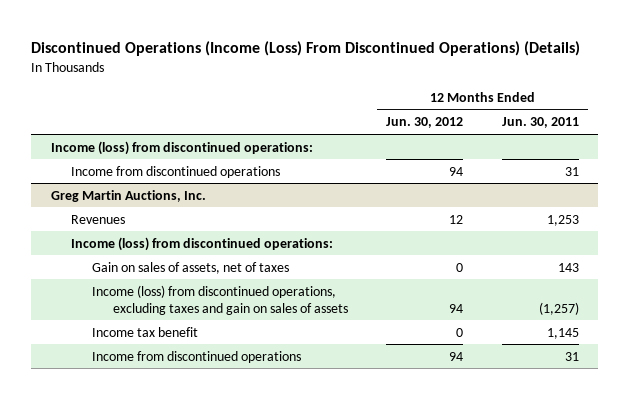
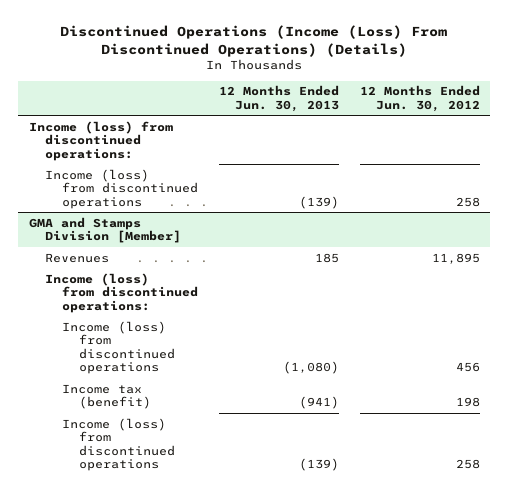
[501,117,579,129] Jun. 30, 2011 -> none
none -> [218,85,339,112] 12 Months Ended Jun. 30, 2013
[50,189,206,202] Greg Martin Auctions, Inc. -> none
[71,165,281,178] Income from discontinued operations -> [45,168,198,209] Income (loss) from discontinued operations
[449,166,464,176] 94 -> [455,196,480,207] 258
none -> [28,216,182,244] GMA and Stamps Division [Member]
[449,214,464,224] 12 -> [431,252,480,264] 11,895
[92,261,290,274] Gain on sales of assets, net of taxes -> none
[92,284,348,315] Income (loss) from discontinued operations, excluding taxes and gain on sales of assets -> [61,320,175,375] Income (loss) from discontinued operations
[449,303,464,313] 94 -> [455,362,480,373] 456
[92,326,199,337] Income tax benefit -> [61,383,151,410] Income tax (benefit)
[456,327,464,337] 0 -> [455,397,480,408] 198
[92,350,302,363] Income from discontinued operations -> [61,417,175,472] Income (loss) from discontinued operations
[449,351,464,361] 94 -> [455,459,480,470] 258

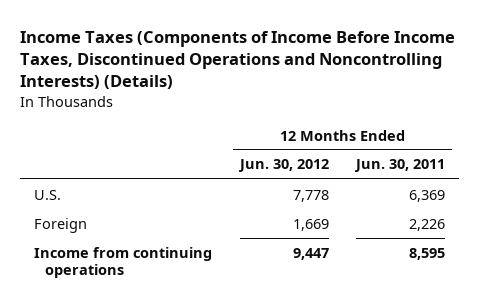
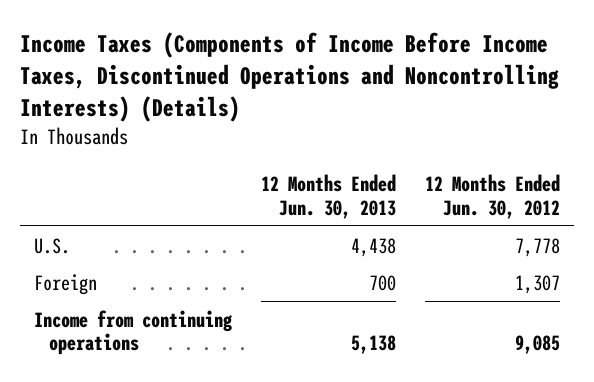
[354,159,446,173] Jun. 30, 2011 -> none
none -> [261,173,397,219] 12 Months Ended Jun. 30, 2013
[292,218,329,231] 1,669 -> [514,274,560,294] 1,307
[292,247,329,260] 9,447 -> [514,335,560,355] 9,085

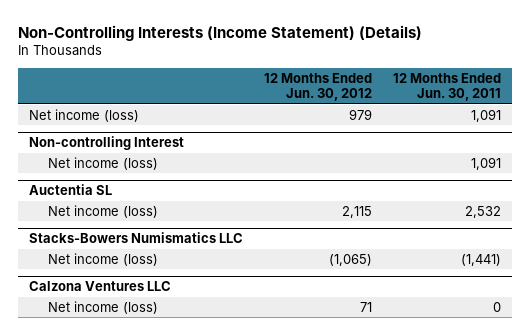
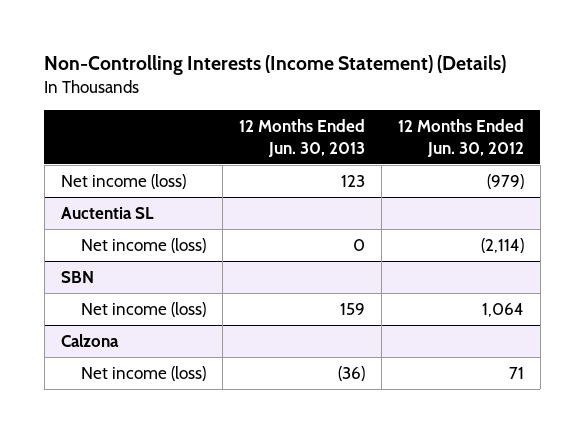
[393,73,502,102] 12 Months Ended Jun. 30, 2011 -> none
none -> [238,118,365,157] 12 Months Ended Jun. 30, 2013
[28,136,184,151] Non-controlling Interest -> none
[47,156,158,170] Net income (loss) -> none
[348,108,372,120] 979 -> [486,173,524,189] (979)
[28,232,243,244] Stacks-Bowers Numismatics LLC -> none
[28,281,171,292] Calzona Ventures LLC -> none
[341,205,372,218] 2,115 -> [480,237,524,253] (2,114)
none -> [60,270,94,283] SBN
[328,253,372,266] (1,065) -> [481,302,524,317] 1,064
none -> [60,333,119,347] Calzona

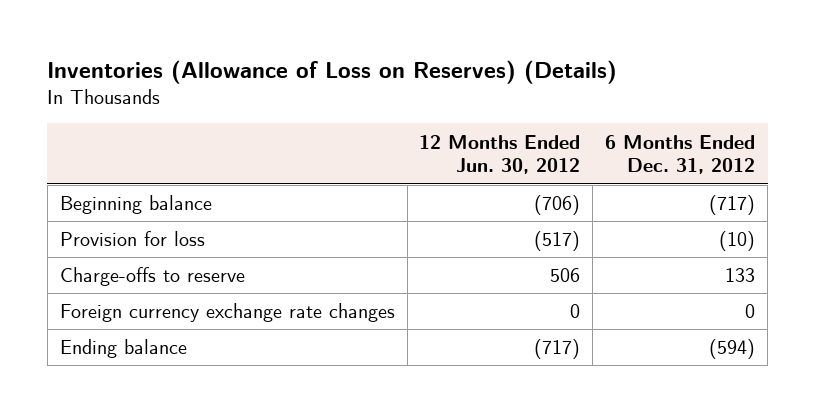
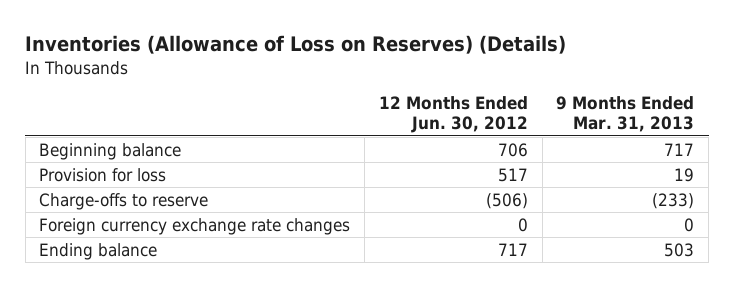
[605,134,756,175] 6 Months Ended Dec. 31, 2012 -> none
none -> [556,96,695,133] 9 Months Ended Mar. 31, 2013
[534,195,581,216] (706) -> [497,142,528,157] 706
[534,231,581,252] (517) -> [497,167,528,182] 517
[550,268,581,283] 506 -> [485,192,528,209] (506)
[534,339,581,360] (717) -> [497,242,528,256] 717

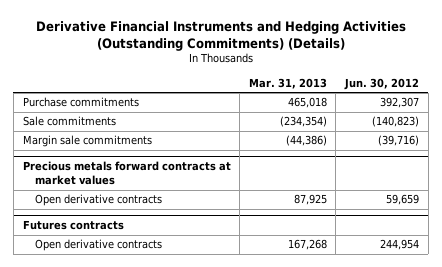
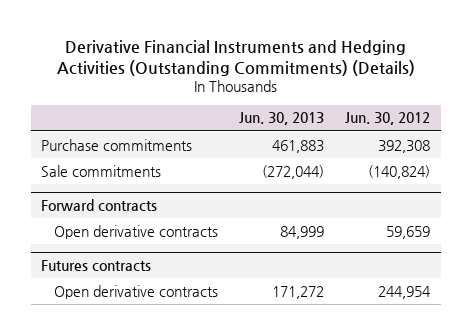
[248,77,327,89] Mar. 31, 2013 -> none
none -> [239,112,325,126] Jun. 30, 2013
[22,135,152,148] Margin sale commitments -> none
[22,161,231,186] Precious metals forward contracts at market values -> none
[379,97,419,109] 392,307 -> [378,139,431,153] 392,308
[371,116,419,128] (140,823) -> [368,164,431,179] (140,824)
none -> [41,198,158,211] Forward contracts

